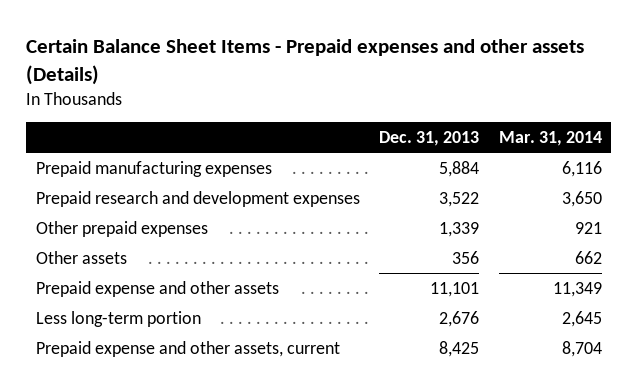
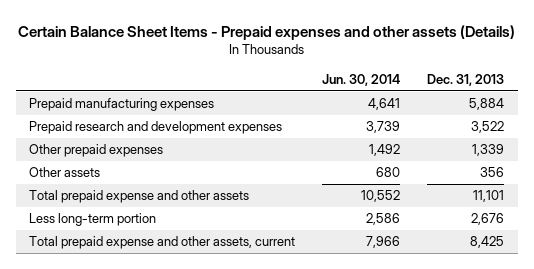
[498,131,602,147] Mar. 31, 2014 -> none
none -> [322,73,401,86] Jun. 30, 2014
[35,280,279,297] Prepaid expense and other assets -> [29,190,250,204] Total prepaid expense and other assets
[35,340,340,357] Prepaid expense and other assets, current -> [29,236,296,250] Total prepaid expense and other assets, current

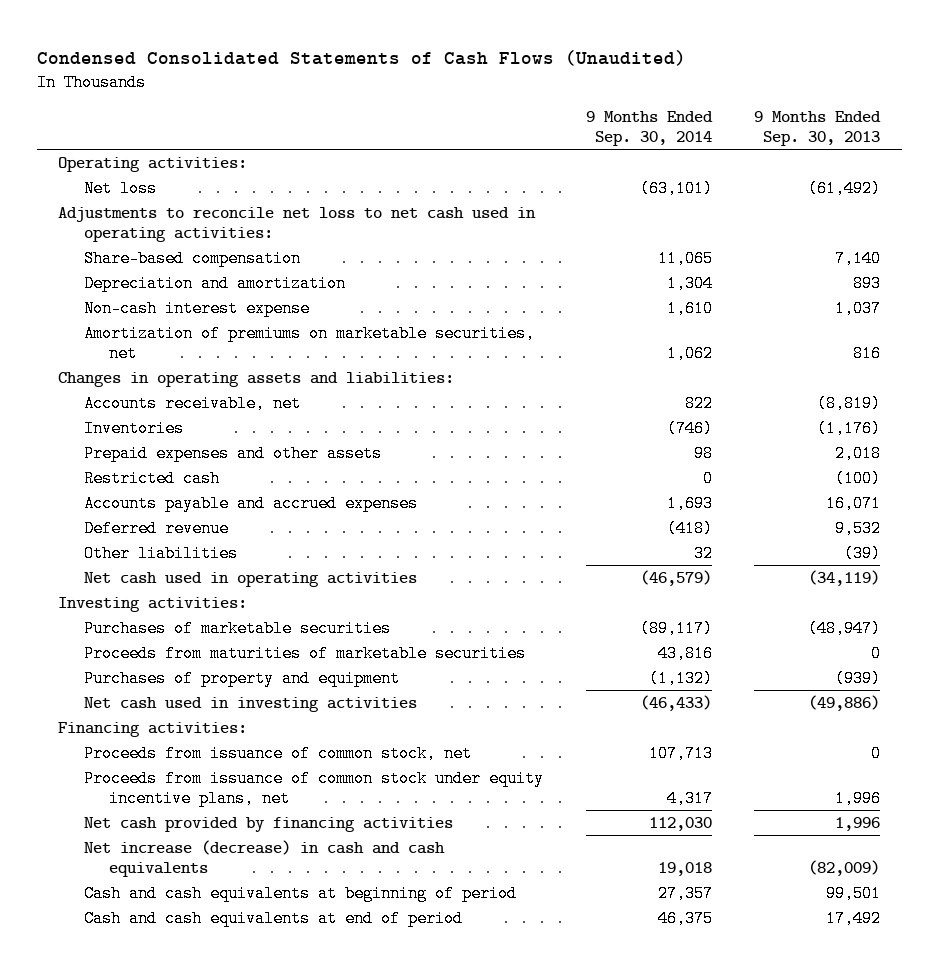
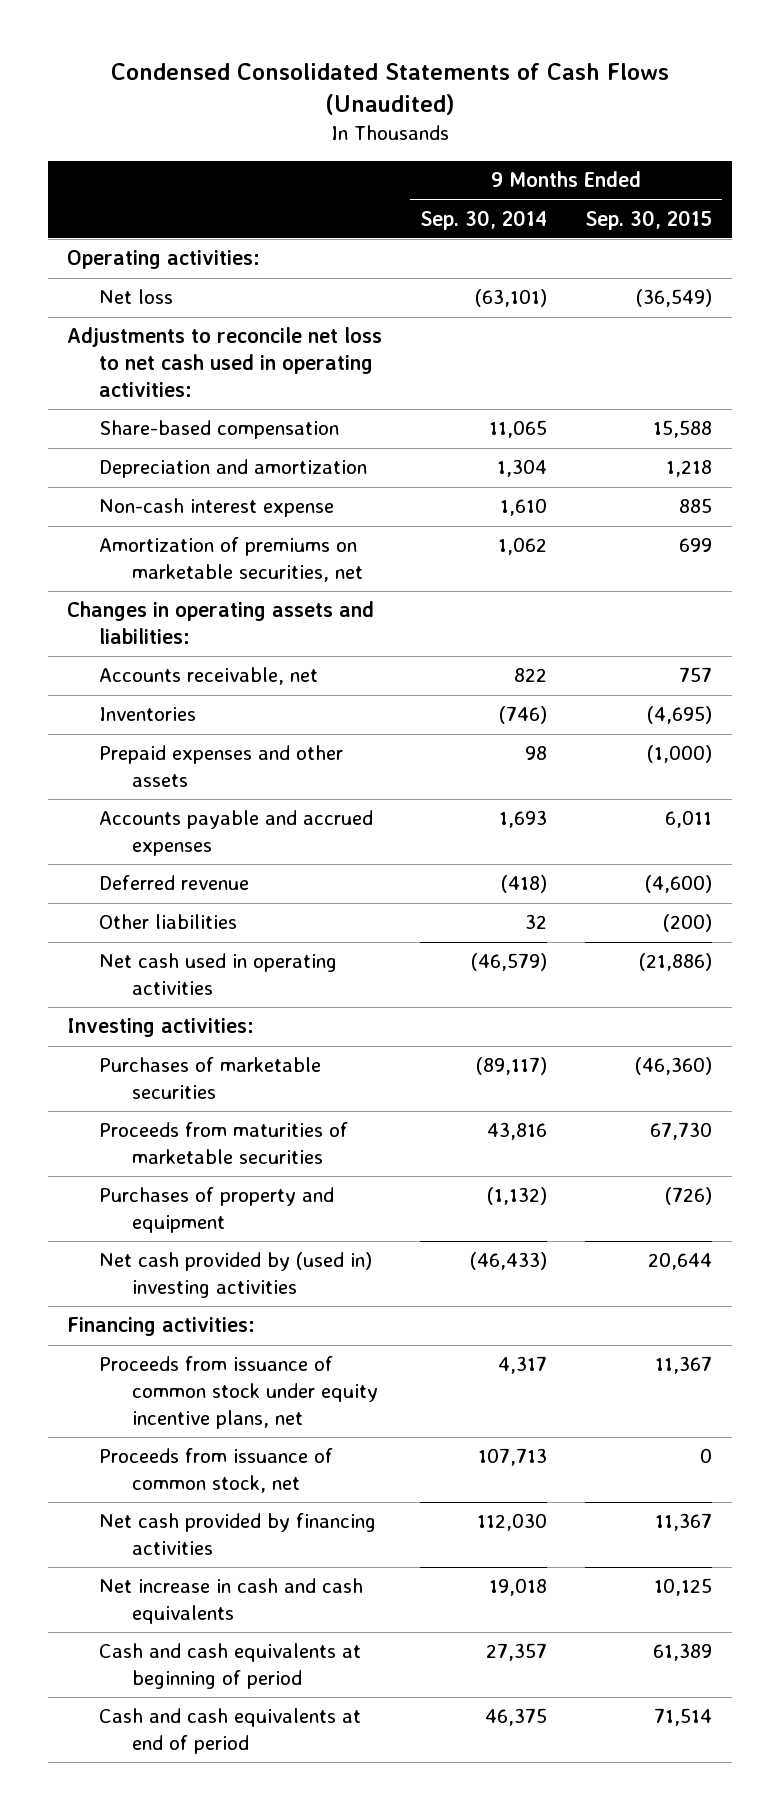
[754,110,882,147] 9 Months Ended Sep. 30, 2013 -> none
none -> [585,209,713,230] Sep. 30, 2015
[83,469,220,487] Restricted cash -> none
[83,696,417,712] Net cash used in investing activities -> [99,1252,373,1299] Net cash provided by (used in) investing activities
[83,744,472,762] Proceeds from issuance of common stock, net -> [99,1448,334,1494] Proceeds from issuance of common stock, net
[83,839,445,877] Net increase (decrease) in cash and cash equivalents -> [99,1578,364,1625] Net increase in cash and cash equivalents

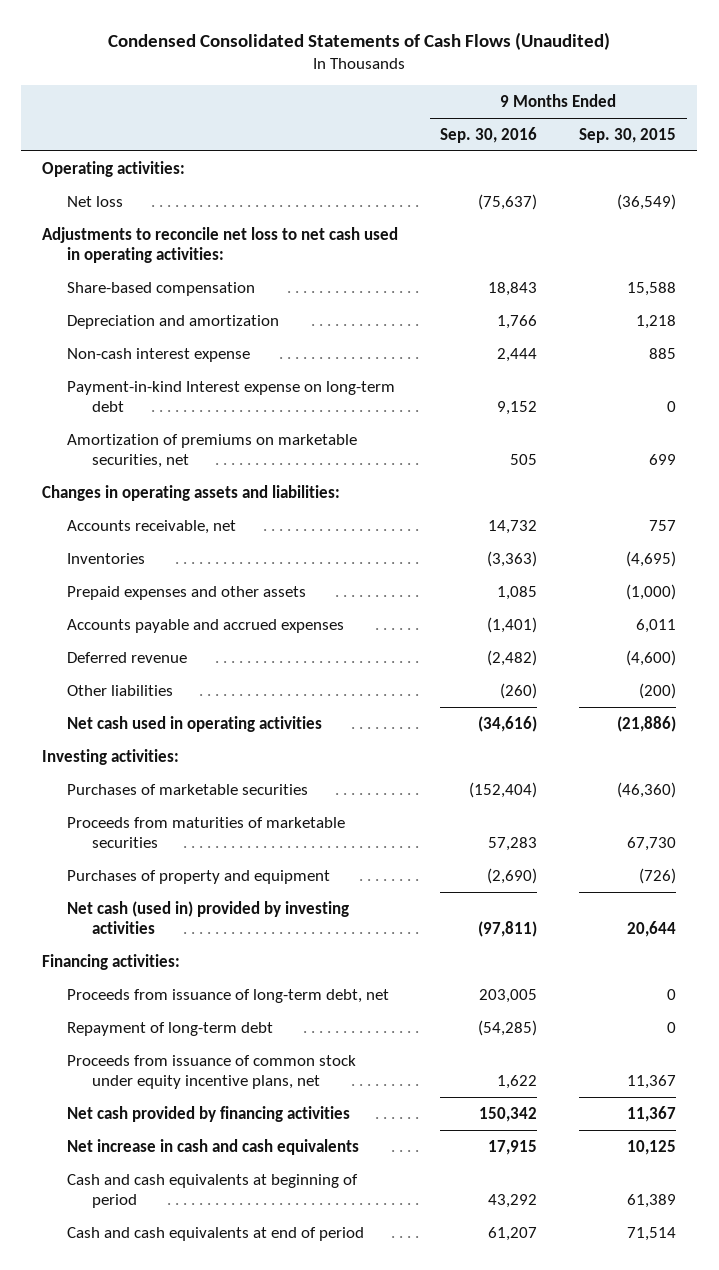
[420,209,548,230] Sep. 30, 2014 -> none
none -> [440,126,538,143] Sep. 30, 2016
none -> [67,380,396,413] Payment-in-kind Interest expense on long-term debt
[99,1252,373,1299] Net cash provided by (used in) investing activities -> [67,900,350,935] Net cash (used in) provided by investing activities
none -> [67,988,390,1003] Proceeds from issuance of long-term debt, net
none -> [67,1021,274,1036] Repayment of long-term debt
[99,1448,334,1494] Proceeds from issuance of common stock, net -> none

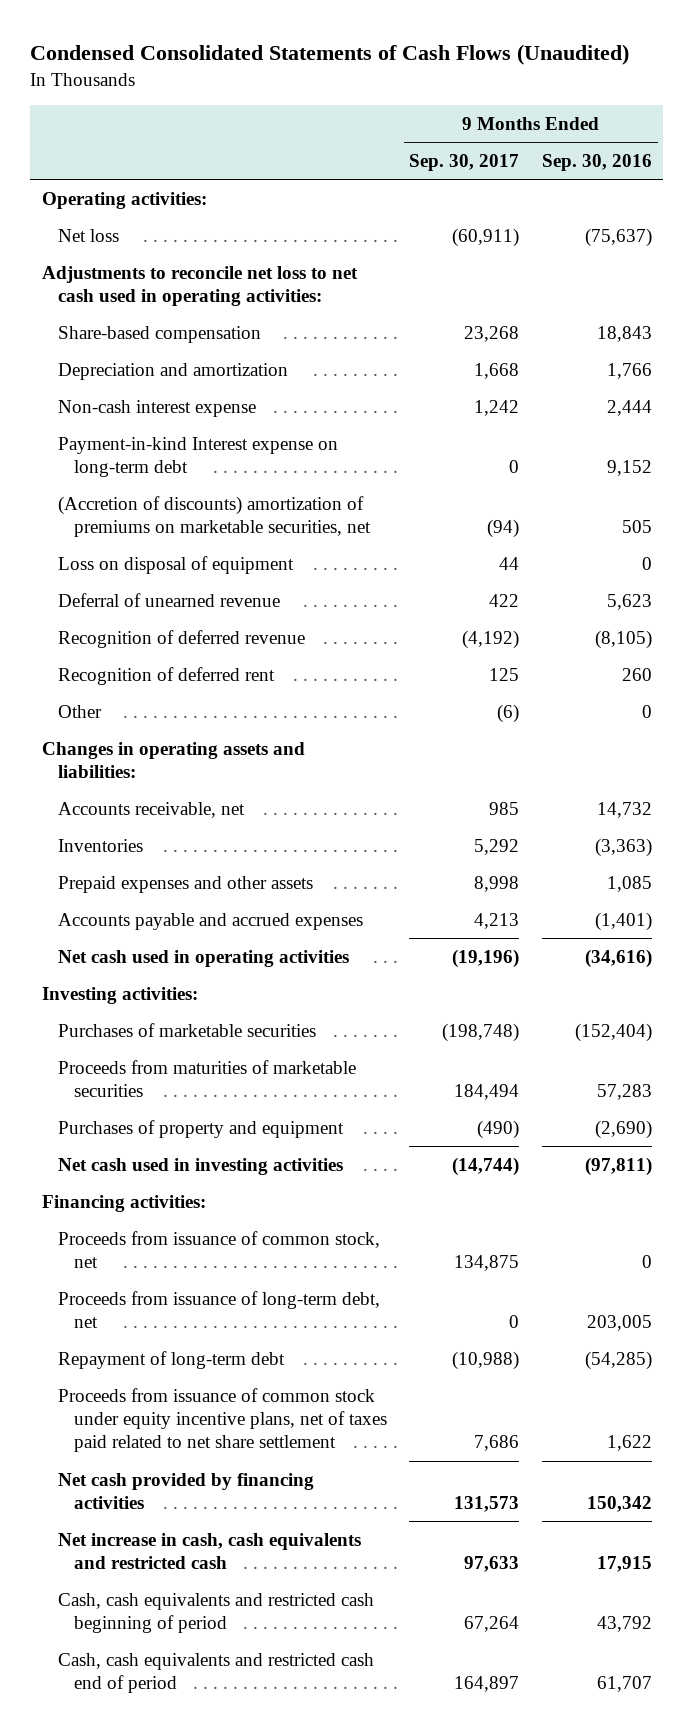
[579,127,677,143] Sep. 30, 2015 -> none
none -> [409,153,520,171] Sep. 30, 2017
[67,433,358,469] Amortization of premiums on marketable securities, net -> [57,495,371,537] (Accretion of discounts) amortization of premiums on marketable securities, net
none -> [57,555,294,574] Loss on disposal of equipment
none -> [57,592,280,607] Deferral of unearned revenue
none -> [57,629,305,648] Recognition of deferred revenue
none -> [57,666,275,685] Recognition of deferred rent
none -> [57,704,102,718] Other
[67,651,188,663] Deferred revenue -> none
[67,684,174,696] Other liabilities -> none
[67,900,350,935] Net cash (used in) provided by investing activities -> [57,1157,343,1175] Net cash used in investing activities
none -> [57,1230,380,1268] Proceeds from issuance of common stock, net
[67,1054,357,1090] Proceeds from issuance of common stock under equity incentive plans, net -> [57,1387,387,1453] Proceeds from issuance of common stock under equity incentive plans, net of taxes paid related to net share settlement
[67,1138,360,1155] Net increase in cash and cash equivalents -> [57,1532,361,1569] Net increase in cash, cash equivalents and restricted cash
[67,1173,359,1209] Cash and cash equivalents at beginning of period -> [57,1592,374,1633] Cash, cash equivalents and restricted cash beginning of period
[488,1194,538,1209] 43,292 -> [596,1615,652,1632] 43,792
[67,1226,365,1241] Cash and cash equivalents at end of period -> [57,1652,374,1693] Cash, cash equivalents and restricted cash end of period
[488,1226,538,1241] 61,207 -> [596,1675,652,1692] 61,707

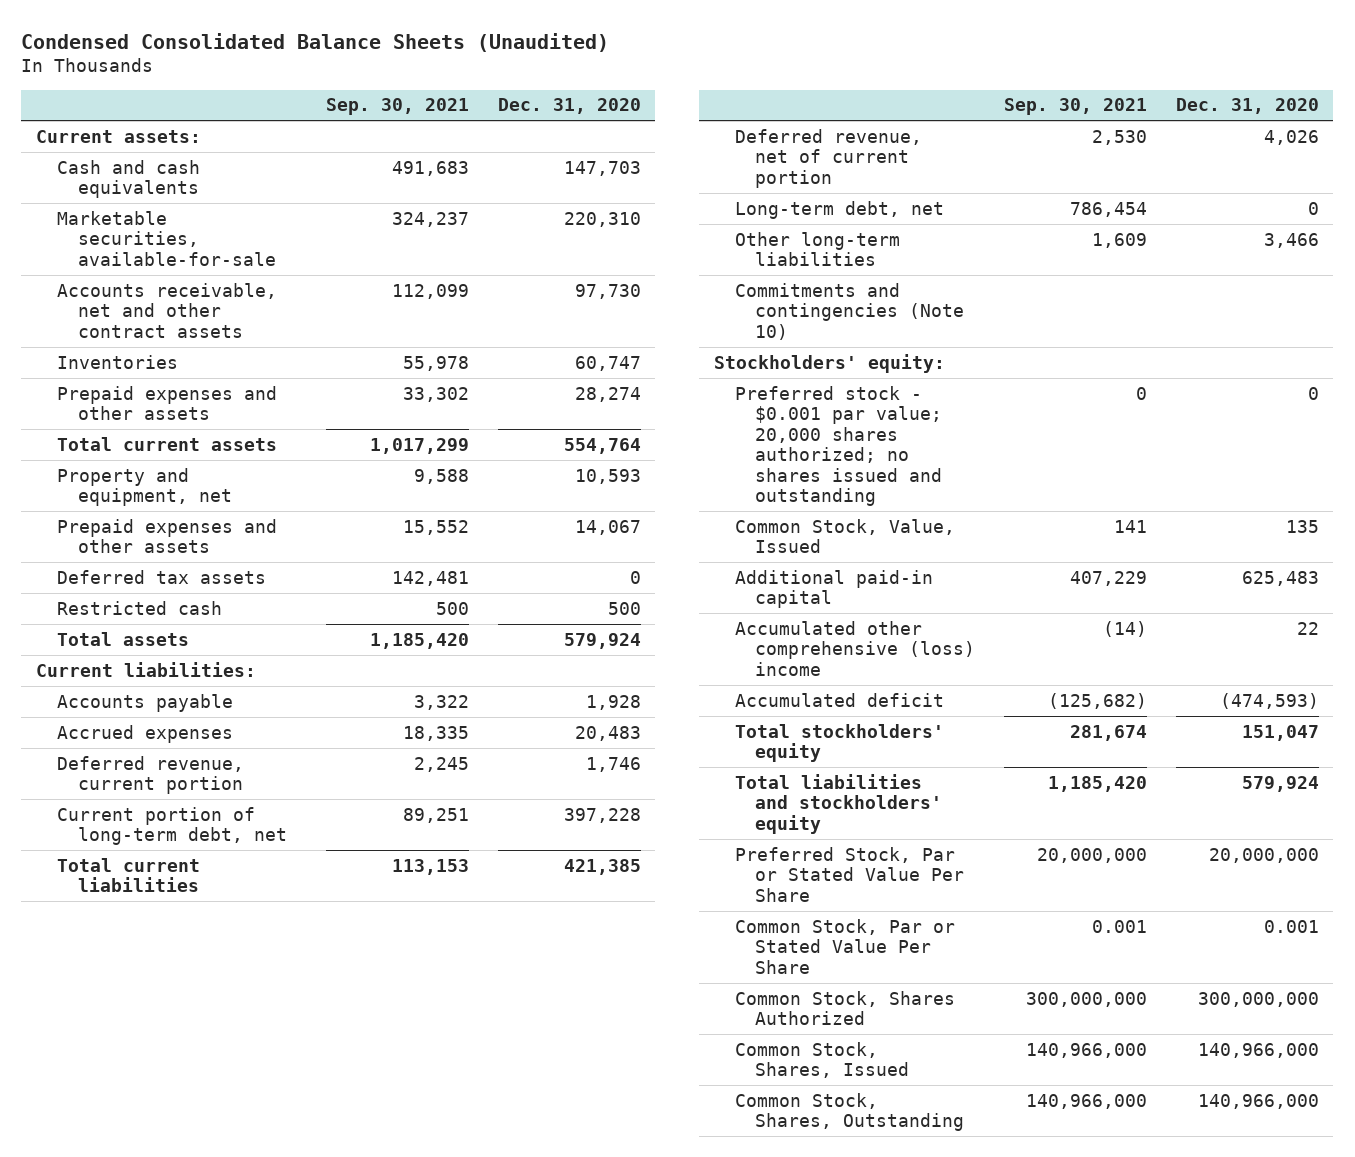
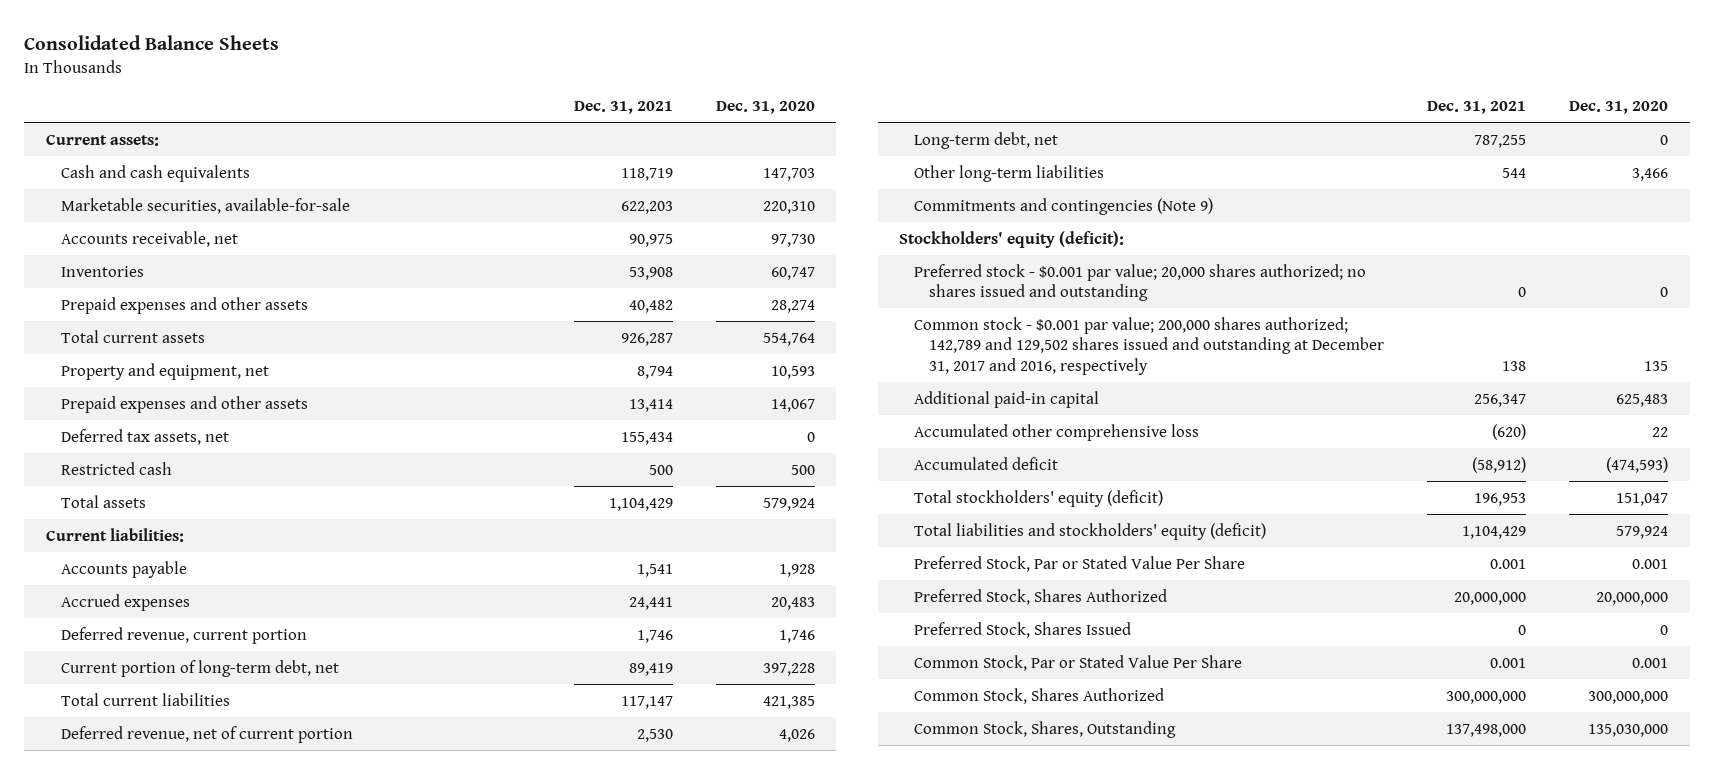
[21,32,610,52] Condensed Consolidated Balance Sheets (Unaudited) -> [24,35,280,51] Consolidated Balance Sheets
[326,98,470,116] Sep. 30, 2021 -> none
none -> [573,101,673,115] Dec. 31, 2021
[56,282,277,338] Accounts receivable, net and other contract assets -> [60,230,238,247] Accounts receivable, net
[56,569,266,584] Deferred tax assets -> [60,428,229,445] Deferred tax assets, net
[734,282,965,340] Commitments and contingencies (Note 10) -> [914,197,1214,215] Commitments and contingencies (Note 9)
[713,353,945,373] Stockholders' equity: -> [899,230,1125,248] Stockholders' equity (deficit):
[734,518,955,554] Common Stock, Value, Issued -> [914,316,1385,375] Common stock - $0.001 par value; 200,000 shares authorized; 142,789 and 129,502 shares issued and outstanding at December 31, 2017 and 2016, respectively
[734,620,976,676] Accumulated other comprehensive (loss) income -> [914,423,1200,441] Accumulated other comprehensive loss
[734,723,944,763] Total stockholders' equity -> [914,489,1164,507] Total stockholders' equity (deficit)
[734,773,943,834] Total liabilities and stockholders' equity -> [914,522,1267,540] Total liabilities and stockholders' equity (deficit)
[1208,847,1319,863] 20,000,000 -> [1632,558,1669,569] 0.001
none -> [914,588,1168,605] Preferred Stock, Shares Authorized
none -> [914,621,1132,638] Preferred Stock, Shares Issued
[734,1041,910,1079] Common Stock, Shares, Issued -> none
[1197,1093,1319,1109] 140,966,000 -> [1588,723,1669,737] 135,030,000

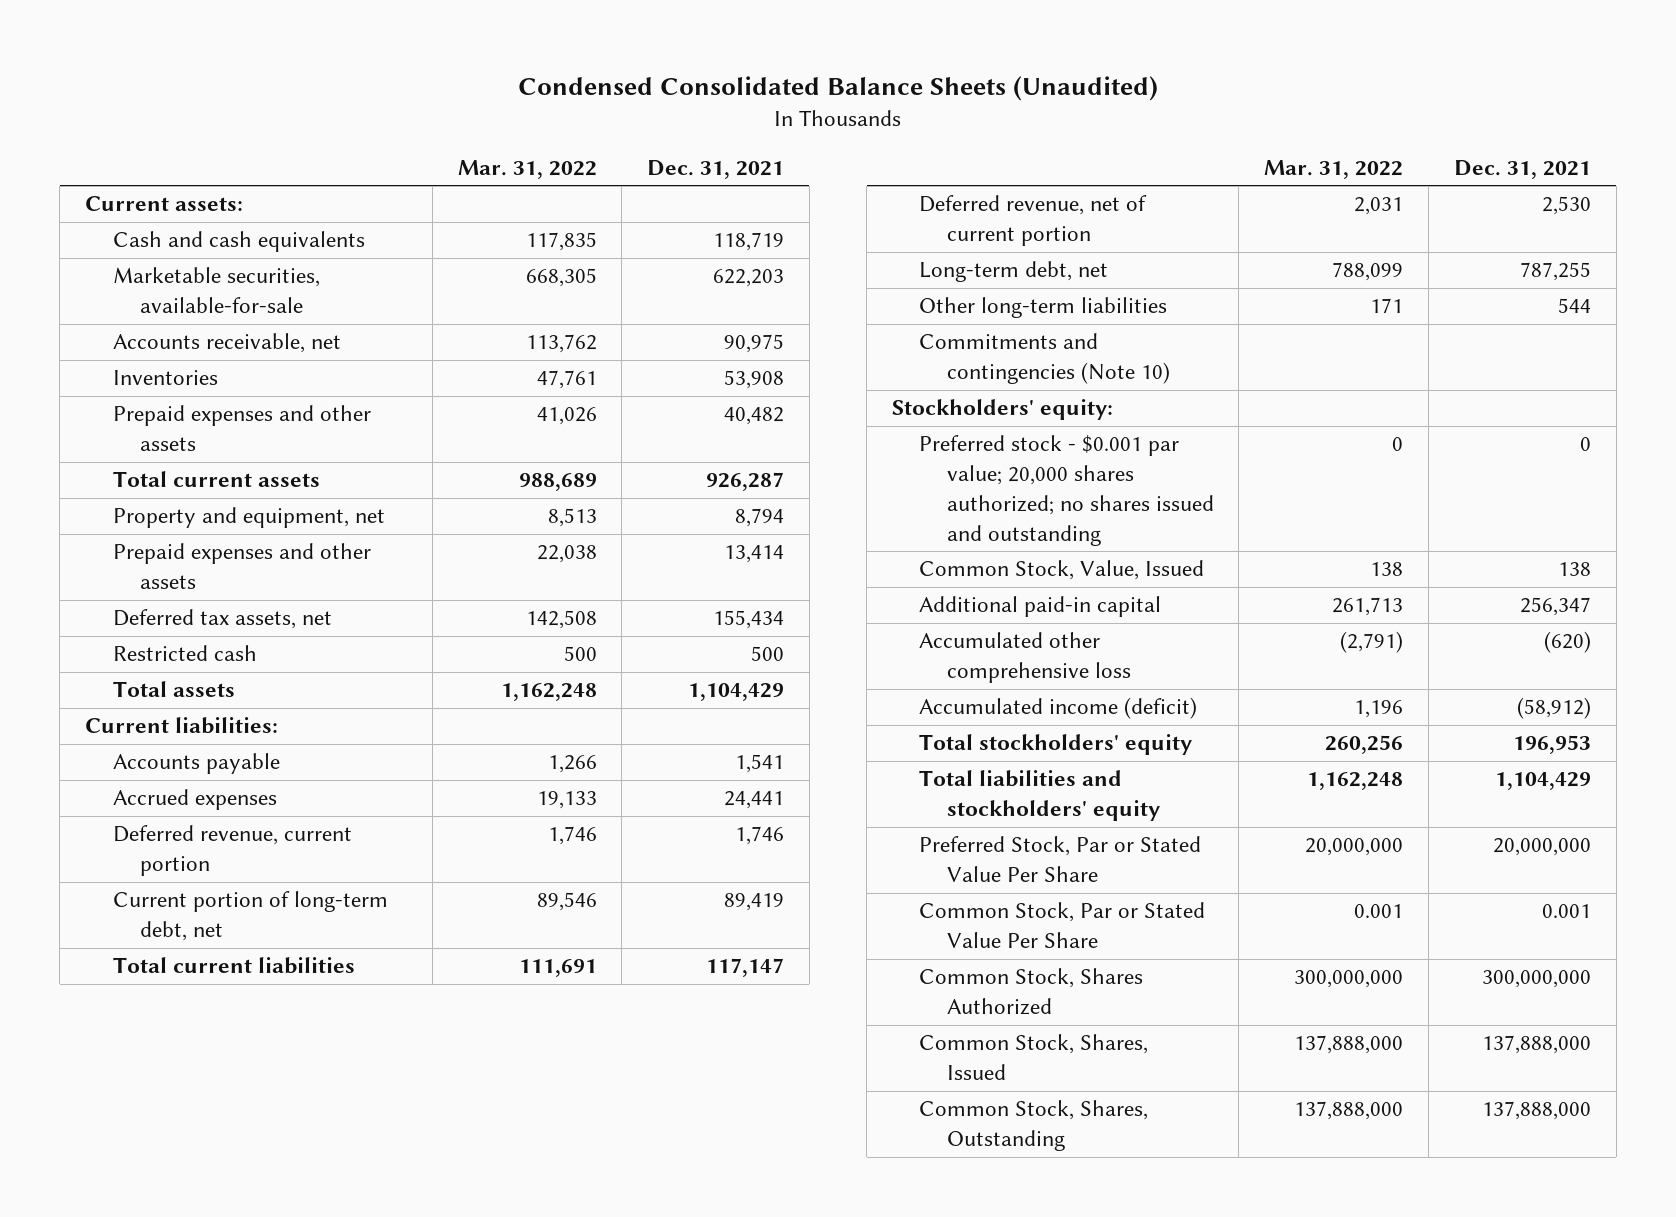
[24,35,280,51] Consolidated Balance Sheets -> [517,76,1158,102] Condensed Consolidated Balance Sheets (Unaudited)
[715,101,815,115] Dec. 31, 2020 -> none
none -> [457,159,597,179] Mar. 31, 2022
[914,197,1214,215] Commitments and contingencies (Note 9) -> [919,333,1170,385] Commitments and contingencies (Note 10)
[899,230,1125,248] Stockholders' equity (deficit): -> [891,399,1113,421] Stockholders' equity:
[914,316,1385,375] Common stock - $0.001 par value; 200,000 shares authorized; 142,789 and 129,502 shares issued and outstanding at December 31, 2017 and 2016, respectively -> [919,560,1205,581] Common Stock, Value, Issued
[914,588,1168,605] Preferred Stock, Shares Authorized -> none
[914,621,1132,638] Preferred Stock, Shares Issued -> none
[914,456,1059,470] Accumulated deficit -> [919,697,1198,720] Accumulated income (deficit)
[914,489,1164,507] Total stockholders' equity (deficit) -> [919,734,1193,756] Total stockholders' equity
[914,522,1267,540] Total liabilities and stockholders' equity (deficit) -> [919,770,1160,822] Total liabilities and stockholders' equity
[1490,558,1527,569] 0.001 -> [1492,838,1591,857] 20,000,000
none -> [919,1034,1149,1081] Common Stock, Shares, Issued
[1446,723,1527,737] 137,498,000 -> [1481,1101,1591,1121] 137,888,000

